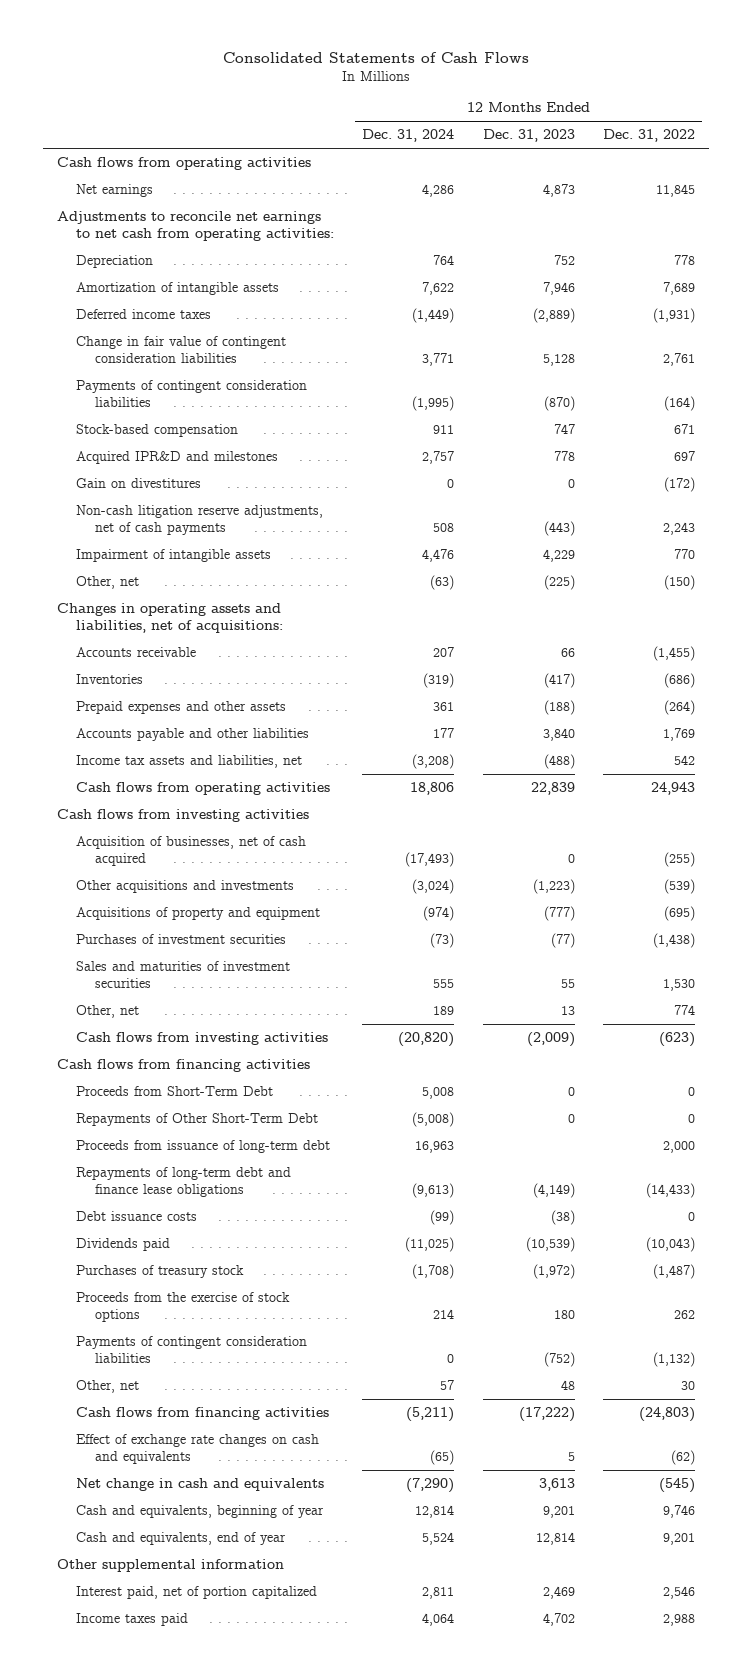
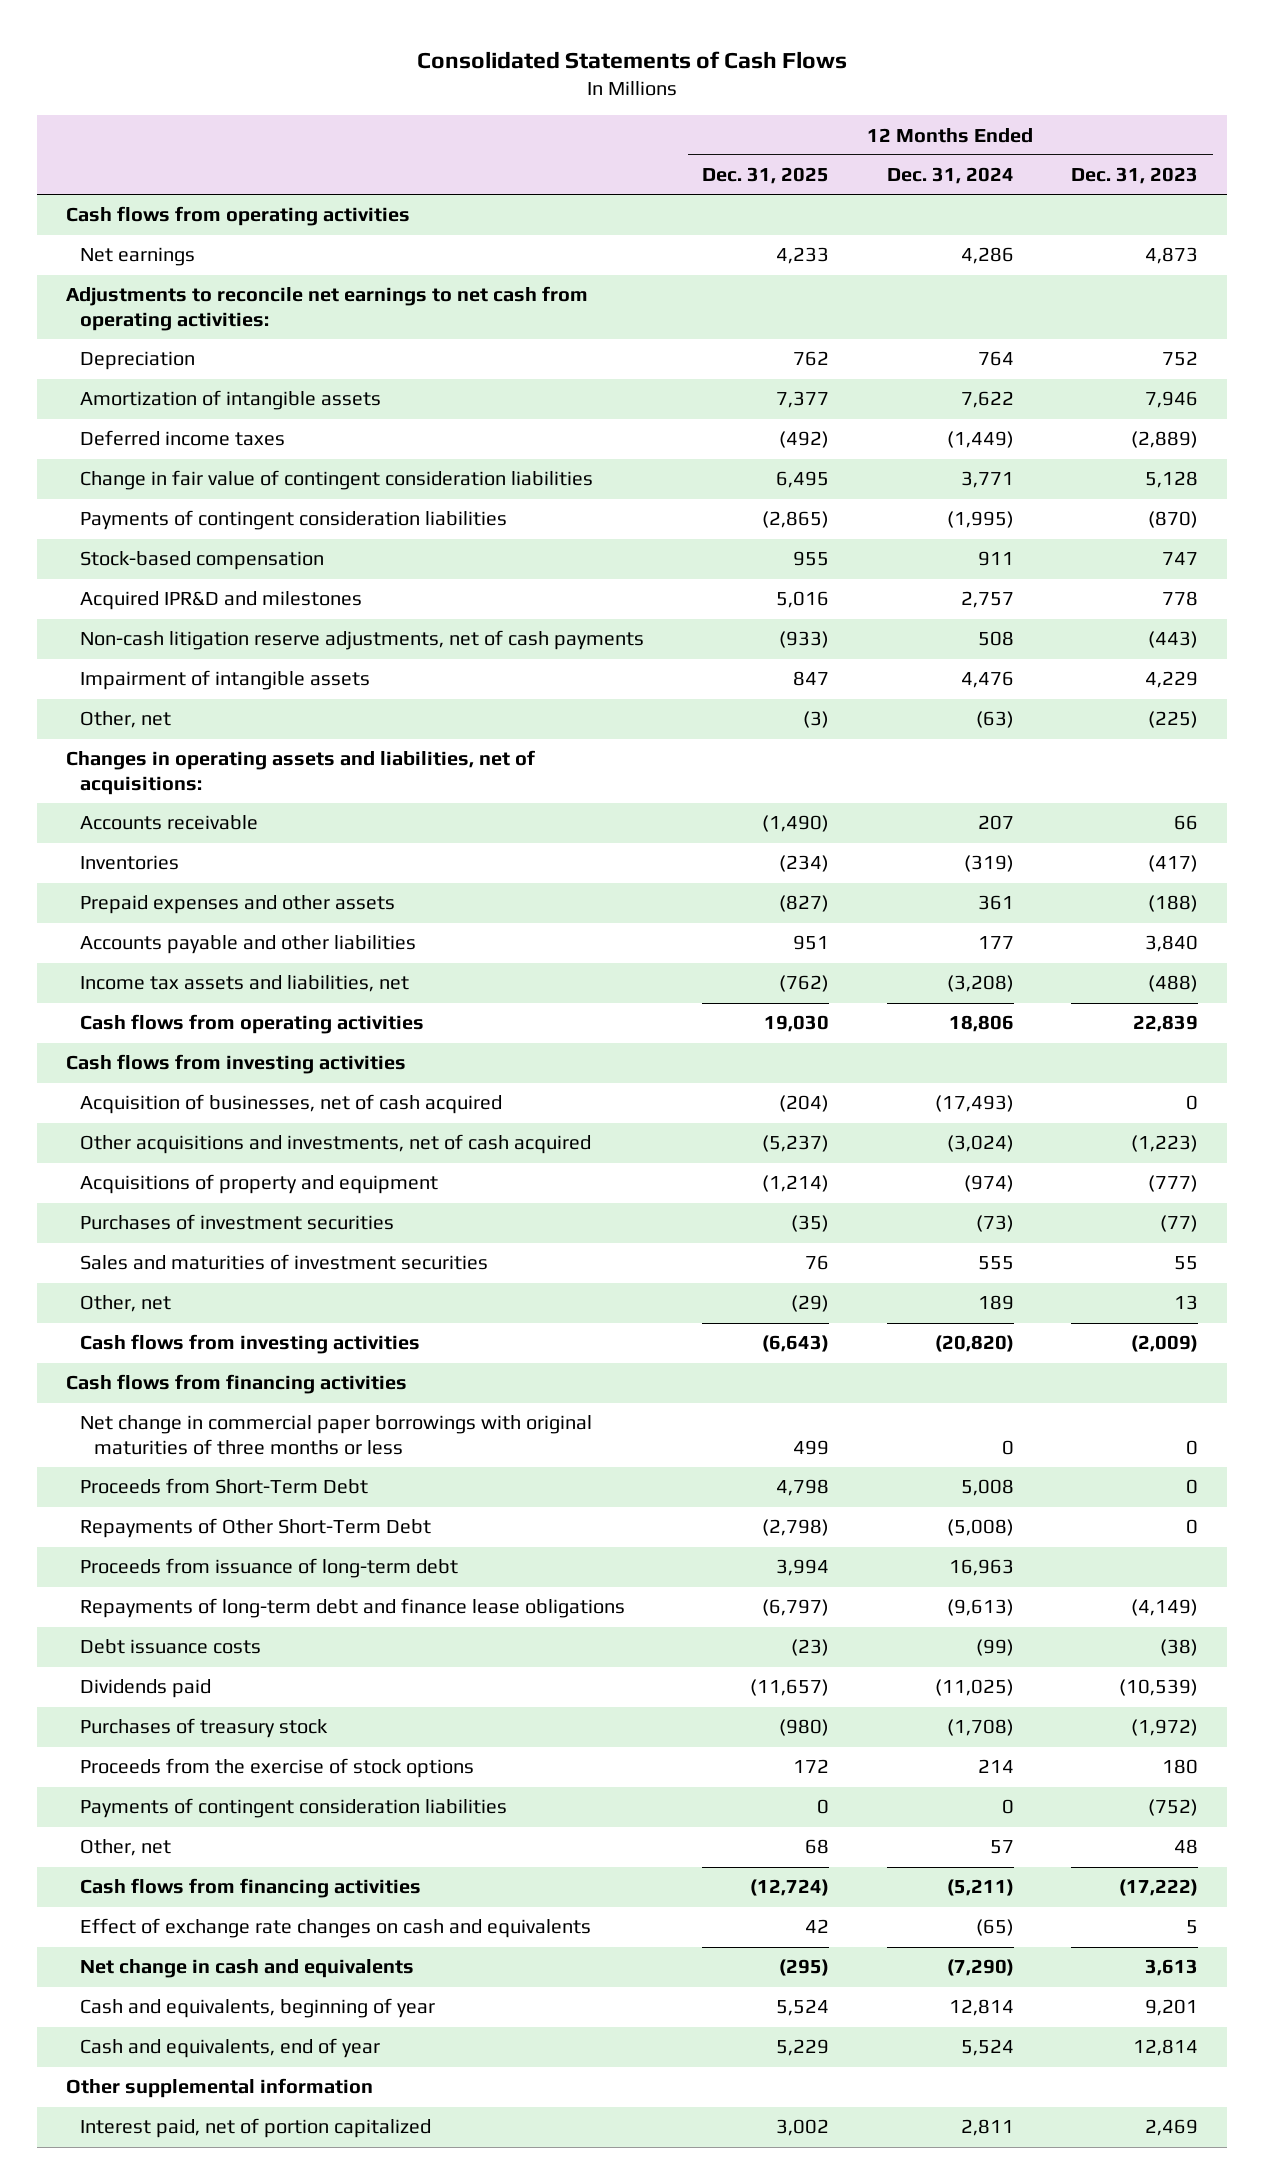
[603,129,696,143] Dec. 31, 2022 -> none
none -> [701,167,829,185] Dec. 31, 2025
[75,478,201,489] Gain on divestitures -> none
[75,880,294,894] Other acquisitions and investments -> [80,1134,592,1155] Other acquisitions and investments, net of cash acquired
none -> [80,1415,593,1455] Net change in commercial paper borrowings with original maturities of three months or less
[75,1613,188,1627] Income taxes paid -> none

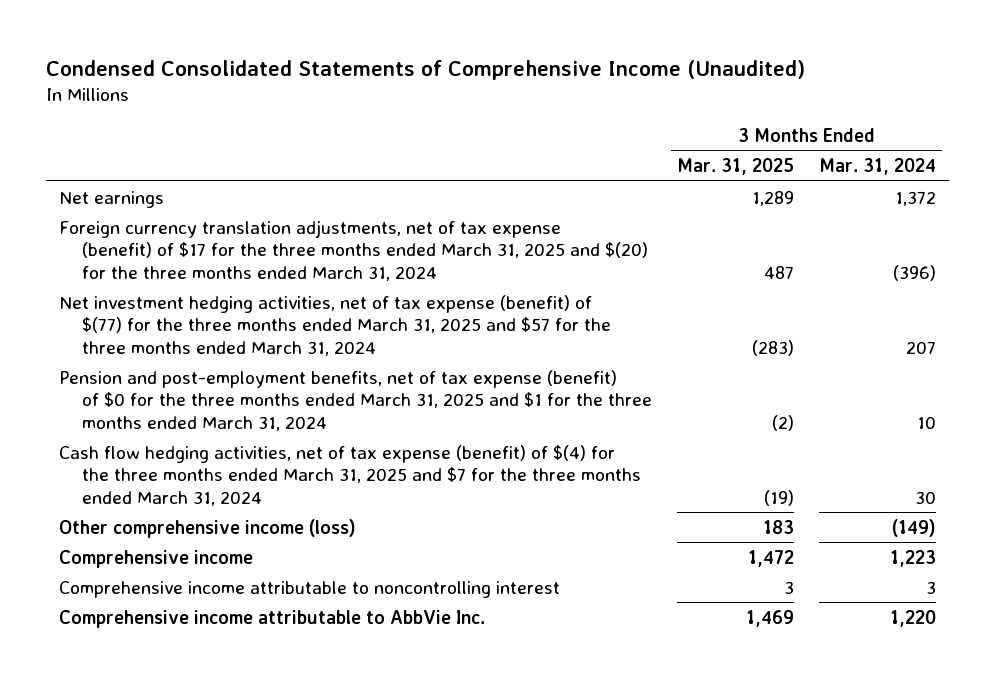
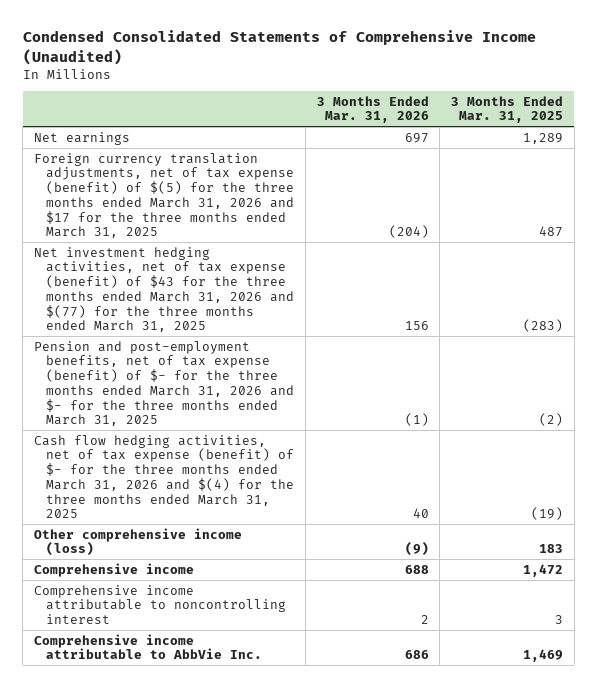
[819,158,937,176] Mar. 31, 2024 -> none
none -> [316,95,429,124] 3 Months Ended Mar. 31, 2026
[58,219,649,281] Foreign currency translation adjustments, net of tax expense (benefit) of $17 for the three months ended March 31, 2025 and $(20) for the three months ended March 31, 2024 -> [34,152,295,239] Foreign currency translation adjustments, net of tax expense (benefit) of $(5) for the three months ended March 31, 2026 and $17 for the three months ended March 31, 2025
[58,294,612,356] Net investment hedging activities, net of tax expense (benefit) of $(77) for the three months ended March 31, 2025 and $57 for the three months ended March 31, 2024 -> [34,246,295,333] Net investment hedging activities, net of tax expense (benefit) of $43 for the three months ended March 31, 2026 and $(77) for the three months ended March 31, 2025
[58,369,653,431] Pension and post-employment benefits, net of tax expense (benefit) of $0 for the three months ended March 31, 2025 and $1 for the three months ended March 31, 2024 -> [34,340,295,427] Pension and post-employment benefits, net of tax expense (benefit) of $- for the three months ended March 31, 2026 and $- for the three months ended March 31, 2025
[58,444,642,506] Cash flow hedging activities, net of tax expense (benefit) of $(4) for the three months ended March 31, 2025 and $7 for the three months ended March 31, 2024 -> [34,434,295,519] Cash flow hedging activities, net of tax expense (benefit) of $- for the three months ended March 31, 2026 and $(4) for the three months ended March 31, 2025

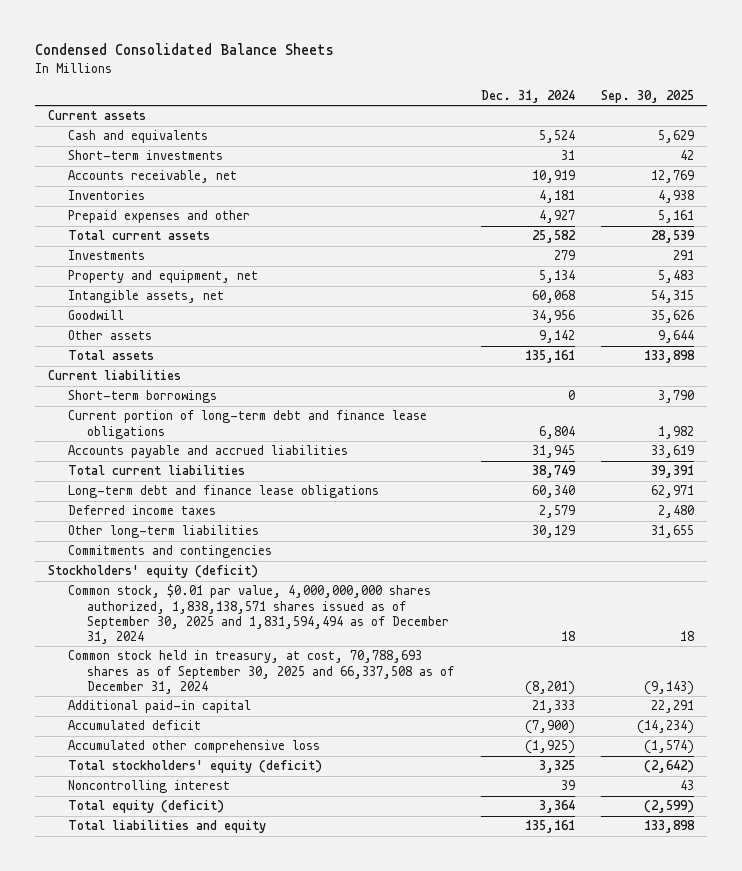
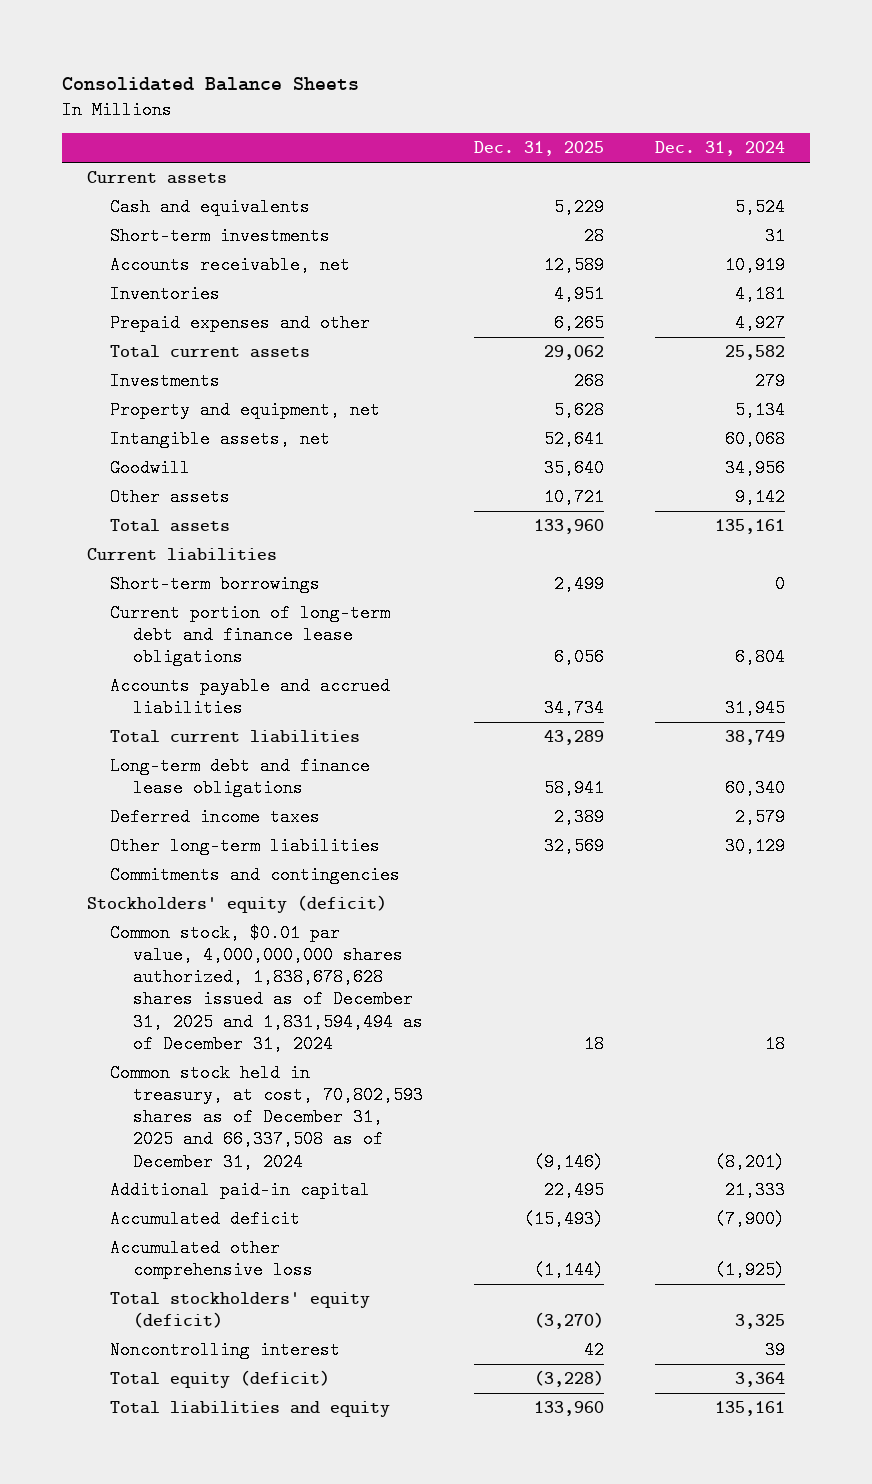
[34,43,334,56] Condensed Consolidated Balance Sheets -> [61,77,359,92] Consolidated Balance Sheets
[601,89,695,103] Sep. 30, 2025 -> none
none -> [473,141,604,157] Dec. 31, 2025
[67,584,450,645] Common stock, $0.01 par value, 4,000,000,000 shares authorized, 1,838,138,571 shares issued as of September 30, 2025 and 1,831,594,494 as of December 31, 2024 -> [110,924,424,1053] Common stock, $0.01 par value, 4,000,000,000 shares authorized, 1,838,678,628 shares issued as of December 31, 2025 and 1,831,594,494 as of December 31, 2024
[67,650,455,694] Common stock held in treasury, at cost, 70,788,693 shares as of September 30, 2025 and 66,337,508 as of December 31, 2024 -> [110,1064,424,1171] Common stock held in treasury, at cost, 70,802,593 shares as of December 31, 2025 and 66,337,508 as of December 31, 2024

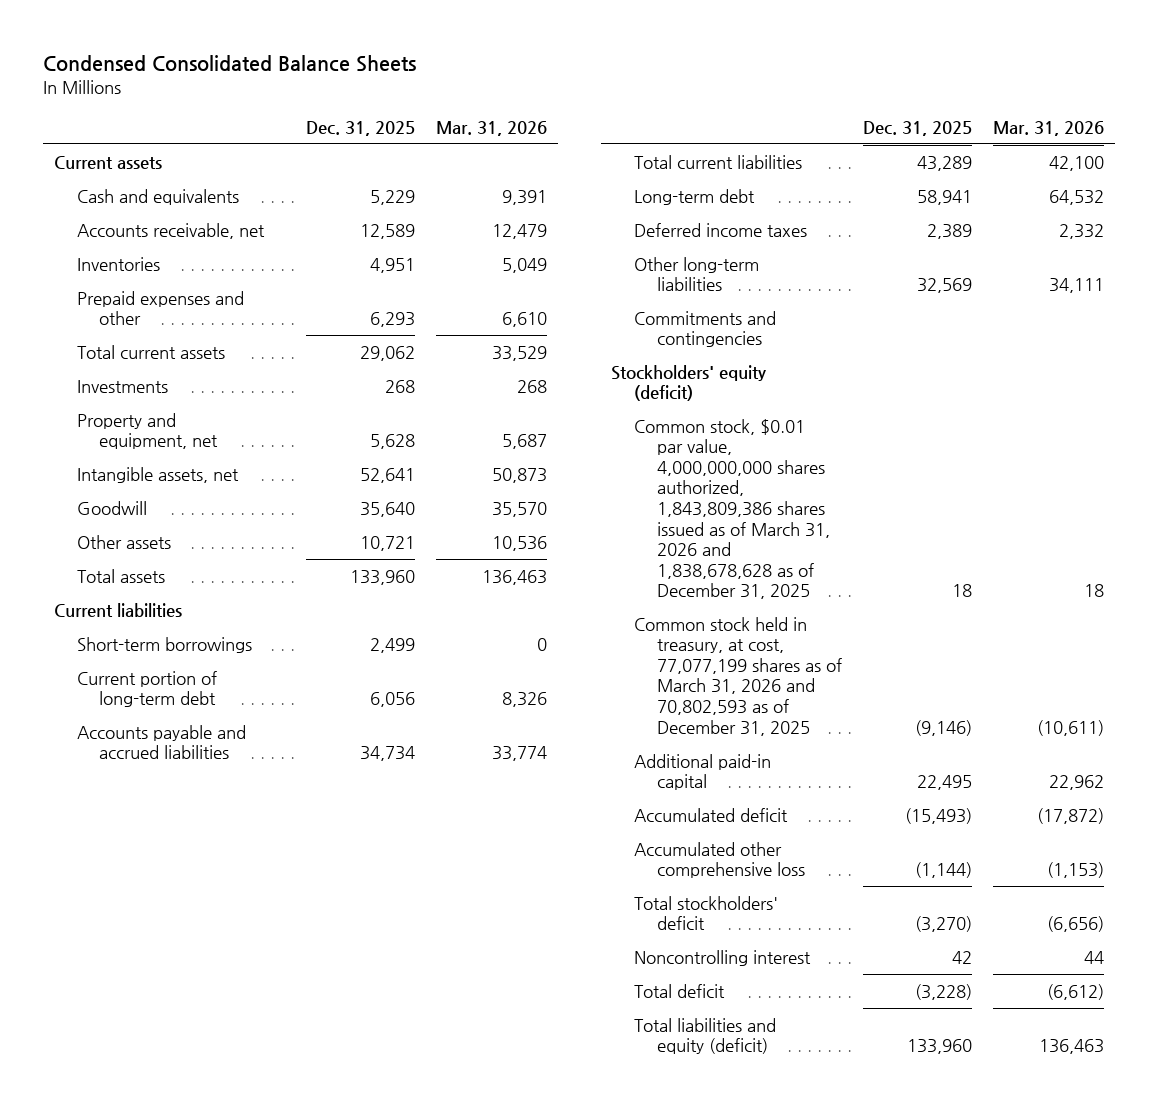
[61,77,359,92] Consolidated Balance Sheets -> [43,54,417,72] Condensed Consolidated Balance Sheets
[654,141,785,157] Dec. 31, 2024 -> none
none -> [436,120,548,136] Mar. 31, 2026
[110,227,331,246] Short-term investments -> none
[553,314,604,333] 6,265 -> [369,312,415,328] 6,293
[110,604,391,667] Current portion of long-term debt and finance lease obligations -> [76,670,217,708] Current portion of long-term debt
[110,757,371,798] Long-term debt and finance lease obligations -> [633,188,755,205] Long-term debt
[110,924,424,1053] Common stock, $0.01 par value, 4,000,000,000 shares authorized, 1,838,678,628 shares issued as of December 31, 2025 and 1,831,594,494 as of December 31, 2024 -> [633,418,830,600] Common stock, $0.01 par value, 4,000,000,000 shares authorized, 1,843,809,386 shares issued as of March 31, 2026 and 1,838,678,628 as of December 31, 2025
[110,1064,424,1171] Common stock held in treasury, at cost, 70,802,593 shares as of December 31, 2025 and 66,337,508 as of December 31, 2024 -> [633,616,842,736] Common stock held in treasury, at cost, 77,077,199 shares as of March 31, 2026 and 70,802,593 as of December 31, 2025
[110,1292,371,1329] Total stockholders' equity (deficit) -> [633,895,778,931] Total stockholders' deficit
[110,1370,331,1389] Total equity (deficit) -> [633,983,725,998] Total deficit
[110,1401,391,1418] Total liabilities and equity -> [633,1017,776,1055] Total liabilities and equity (deficit)

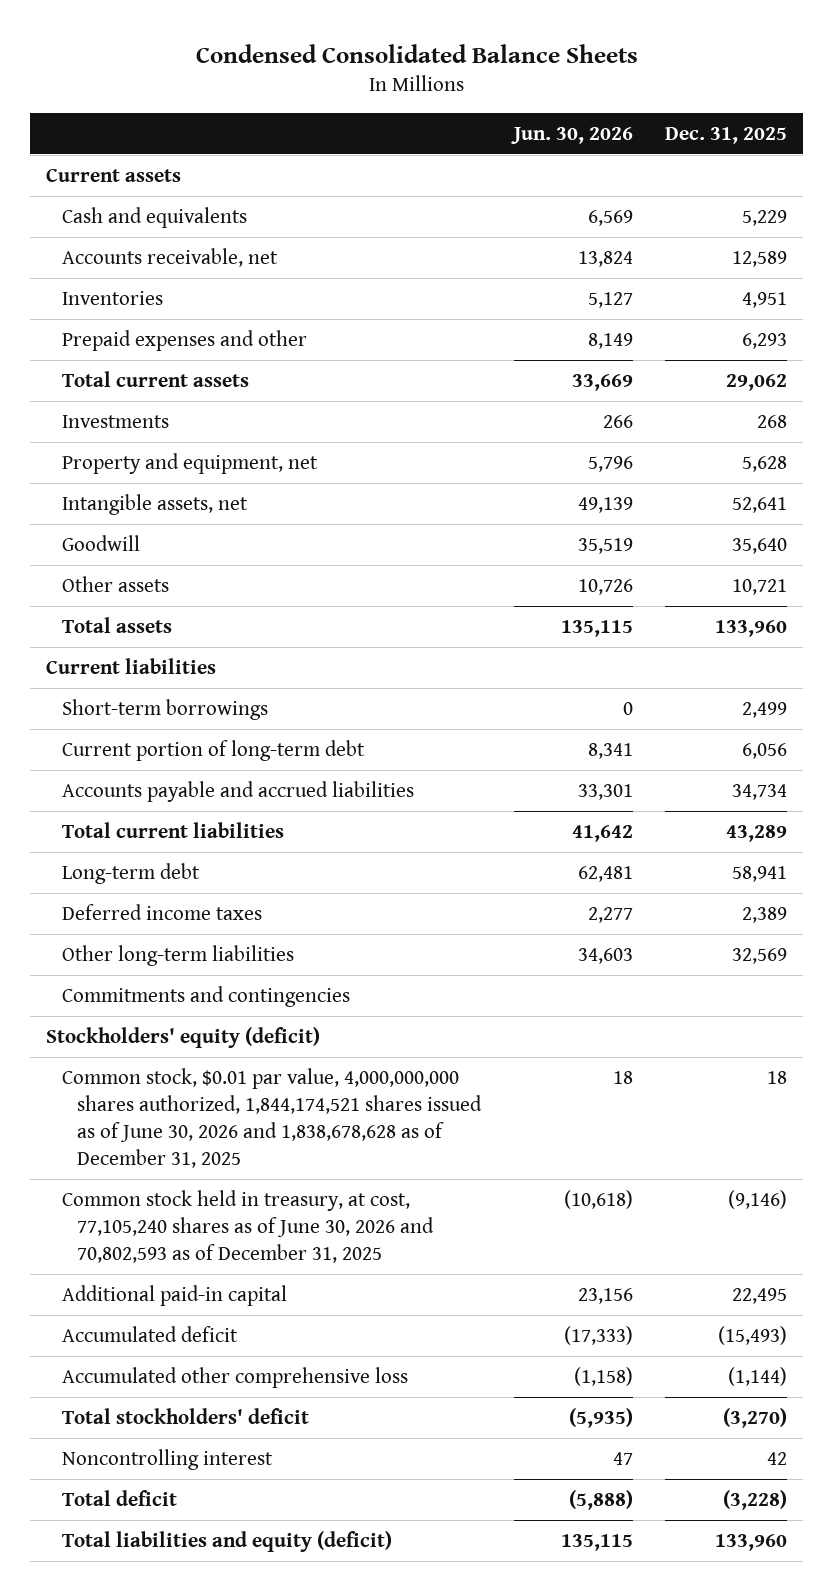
[436,120,548,136] Mar. 31, 2026 -> none
none -> [510,126,633,144] Jun. 30, 2026
[633,418,830,600] Common stock, $0.01 par value, 4,000,000,000 shares authorized, 1,843,809,386 shares issued as of March 31, 2026 and 1,838,678,628 as of December 31, 2025 -> [61,1068,483,1169] Common stock, $0.01 par value, 4,000,000,000 shares authorized, 1,844,174,521 shares issued as of June 30, 2026 and 1,838,678,628 as of December 31, 2025
[633,616,842,736] Common stock held in treasury, at cost, 77,077,199 shares as of March 31, 2026 and 70,802,593 as of December 31, 2025 -> [61,1190,435,1264] Common stock held in treasury, at cost, 77,105,240 shares as of June 30, 2026 and 70,802,593 as of December 31, 2025

